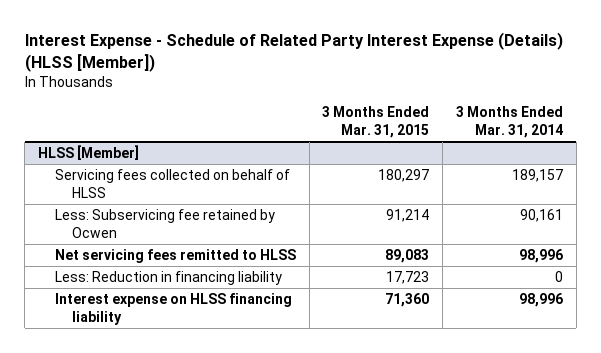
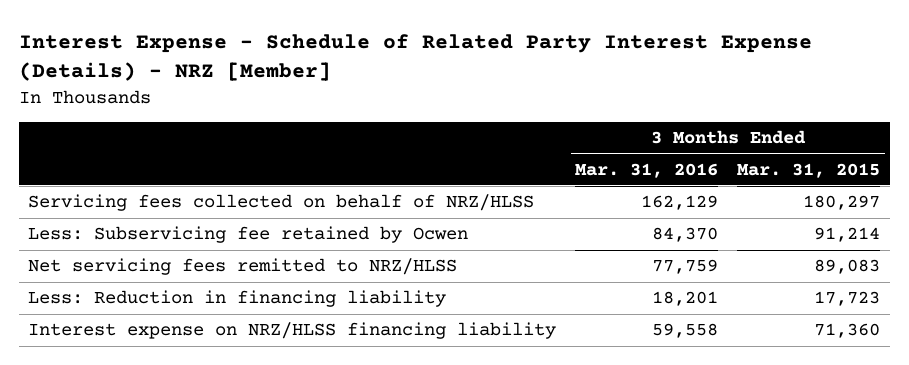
[24,32,563,73] Interest Expense - Schedule of Related Party Interest Expense (Details) (HLSS [Member]) -> [19,34,813,82] Interest Expense - Schedule of Related Party Interest Expense (Details) - NRZ [Member]
[455,106,563,139] 3 Months Ended Mar. 31, 2014 -> none
none -> [575,162,719,178] Mar. 31, 2016
[37,145,139,161] HLSS [Member] -> none
[55,169,291,199] Servicing fees collected on behalf of HLSS -> [28,194,535,212] Servicing fees collected on behalf of NRZ/HLSS
[55,249,297,264] Net servicing fees remitted to HLSS -> [28,258,458,276] Net servicing fees remitted to NRZ/HLSS
[55,293,293,326] Interest expense on HLSS financing liability -> [28,322,557,340] Interest expense on NRZ/HLSS financing liability

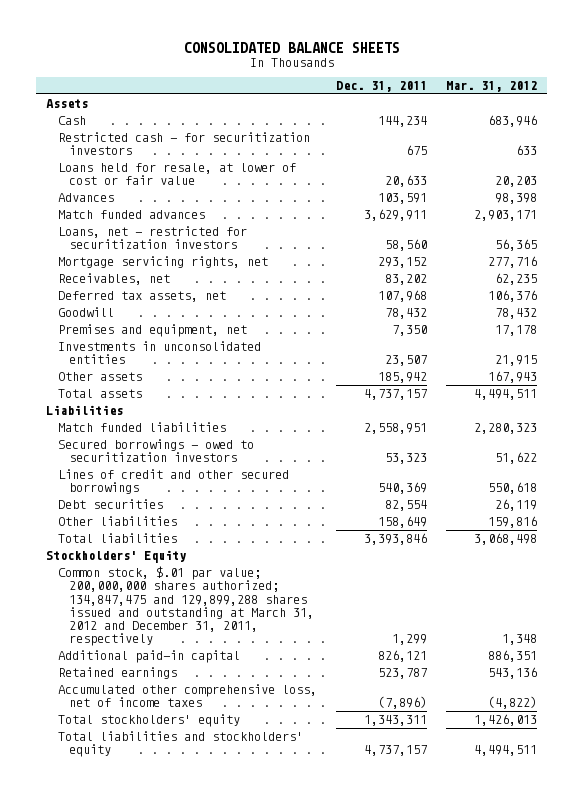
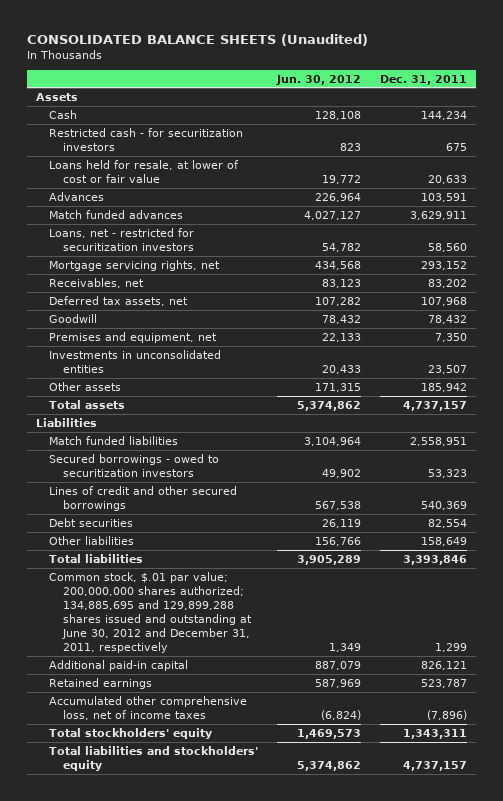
[183,41,400,53] CONSOLIDATED BALANCE SHEETS -> [26,33,368,46] CONSOLIDATED BALANCE SHEETS (Unaudited)
[446,81,538,93] Mar. 31, 2012 -> none
none -> [276,74,362,85] Jun. 30, 2012
[46,550,187,564] Stockholders' Equity -> none
[57,566,314,646] Common stock, $.01 par value; 200,000,000 shares authorized; 134,847,475 and 129,899,288 shares issued and outstanding at March 31, 2012 and December 31, 2011, respectively -> [49,571,252,653] Common stock, $.01 par value; 200,000,000 shares authorized; 134,885,695 and 129,899,288 shares issued and outstanding at June 30, 2012 and December 31, 2011, respectively

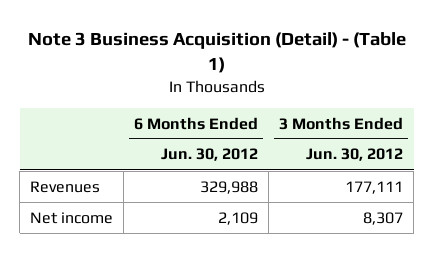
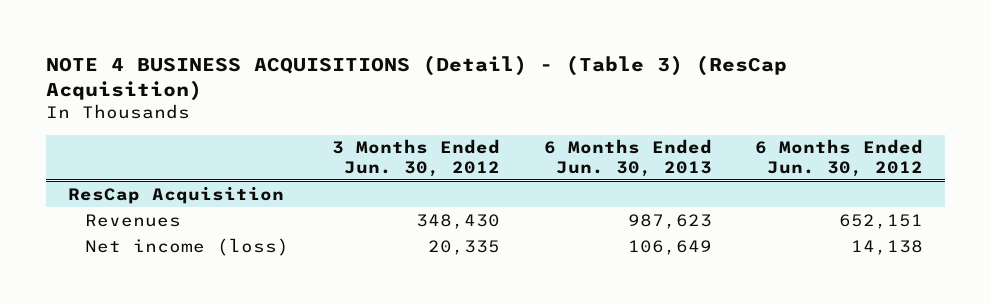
[27,31,406,73] Note 3 Business Acquisition (Detail) - (Table 1) -> [45,55,787,102] NOTE 4 BUSINESS ACQUISITIONS (Detail) - (Table 3) (ResCap Acquisition)
none -> [543,139,712,177] 6 Months Ended Jun. 30, 2013
none -> [67,185,284,204] ResCap Acquisition
[200,180,259,194] 329,988 -> [839,213,924,229] 652,151
[345,180,404,194] 177,111 -> [416,213,501,229] 348,430
[30,211,114,224] Net income -> [84,237,289,256] Net income (loss)
[218,211,259,225] 2,109 -> [851,239,924,255] 14,138
[363,211,404,225] 8,307 -> [428,239,501,255] 20,335

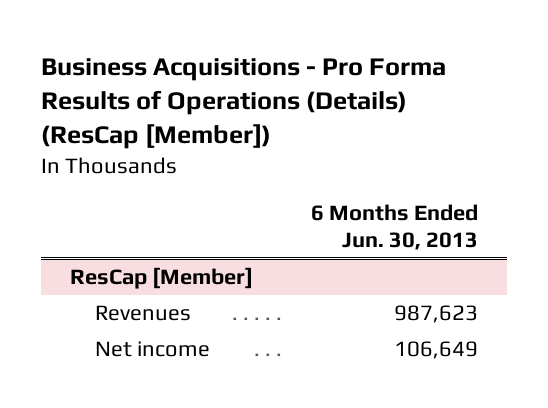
[45,55,787,102] NOTE 4 BUSINESS ACQUISITIONS (Detail) - (Table 3) (ResCap Acquisition) -> [40,57,446,150] Business Acquisitions - Pro Forma Results of Operations (Details) (ResCap [Member])
[332,139,501,177] 3 Months Ended Jun. 30, 2012 -> none
[755,139,924,177] 6 Months Ended Jun. 30, 2012 -> none
[67,185,284,204] ResCap Acquisition -> none
none -> [69,267,253,290] ResCap [Member]
[84,237,289,256] Net income (loss) -> [94,341,210,358] Net income

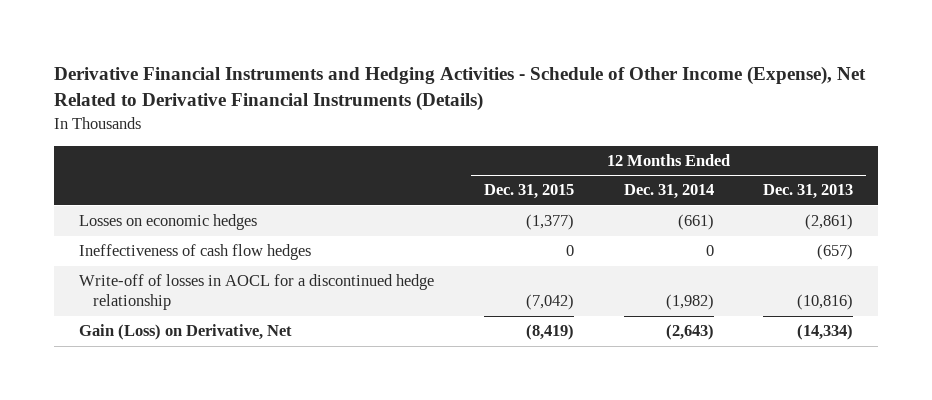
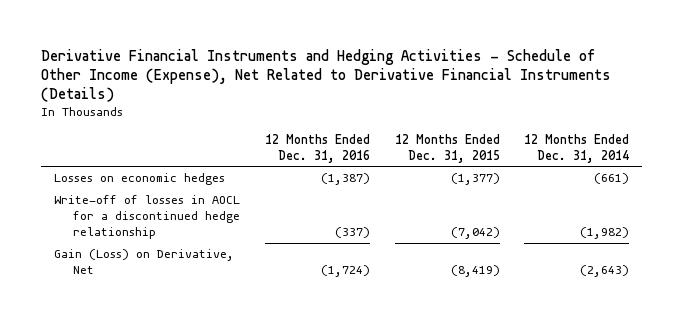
[763,184,854,200] Dec. 31, 2013 -> none
none -> [264,133,370,163] 12 Months Ended Dec. 31, 2016
[79,244,312,261] Ineffectiveness of cash flow hedges -> none

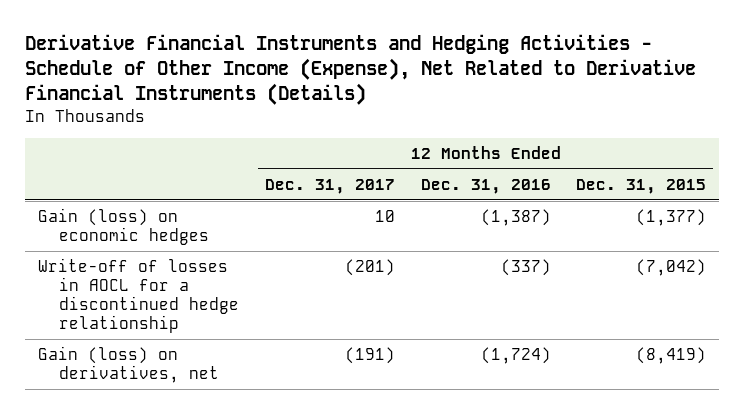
[524,133,630,163] 12 Months Ended Dec. 31, 2014 -> none
none -> [264,178,395,194] Dec. 31, 2017
[53,173,225,186] Losses on economic hedges -> [37,208,209,246] Gain (loss) on economic hedges
[53,249,234,275] Gain (Loss) on Derivative, Net -> [37,346,219,384] Gain (loss) on derivatives, net

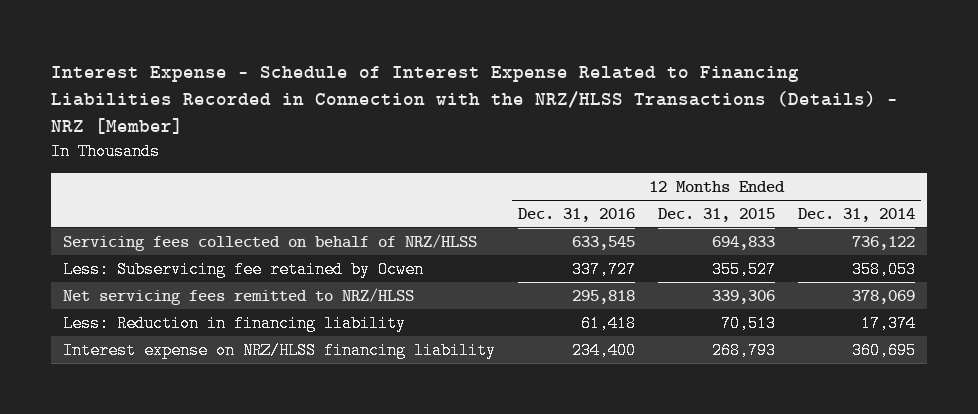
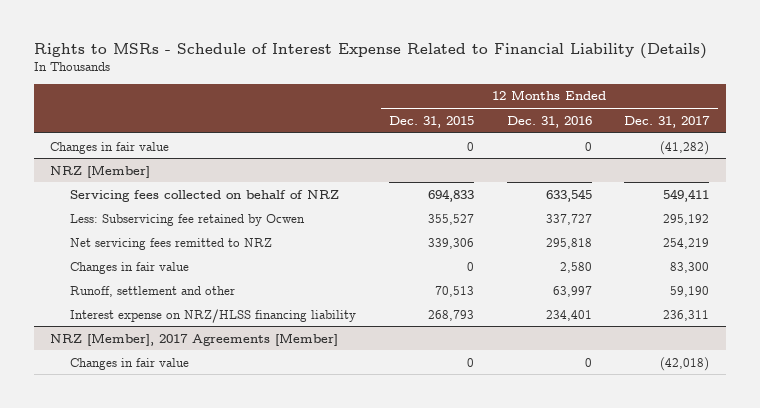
[51,66,899,135] Interest Expense - Schedule of Interest Expense Related to Financing Liabilities Recorded in Connection with the NRZ/HLSS Transactions (Details) - NRZ [Member] -> [33,42,707,59] Rights to MSRs - Schedule of Interest Expense Related to Financial Liability (Details)
[798,207,916,222] Dec. 31, 2014 -> none
none -> [624,115,711,128] Dec. 31, 2017
none -> [50,141,170,154] Changes in fair value
none -> [50,164,151,178] NRZ [Member]
[62,233,477,251] Servicing fees collected on behalf of NRZ/HLSS -> [69,189,339,202] Servicing fees collected on behalf of NRZ
[62,314,406,332] Less: Reduction in financing liability -> none
[62,287,414,305] Net servicing fees remitted to NRZ/HLSS -> [69,237,272,250] Net servicing fees remitted to NRZ
none -> [69,261,189,274] Changes in fair value
none -> [69,285,235,297] Runoff, settlement and other
[571,341,636,359] 234,400 -> [545,309,592,321] 234,401
none -> [50,332,339,346] NRZ [Member], 2017 Agreements [Member]
none -> [69,357,189,370] Changes in fair value

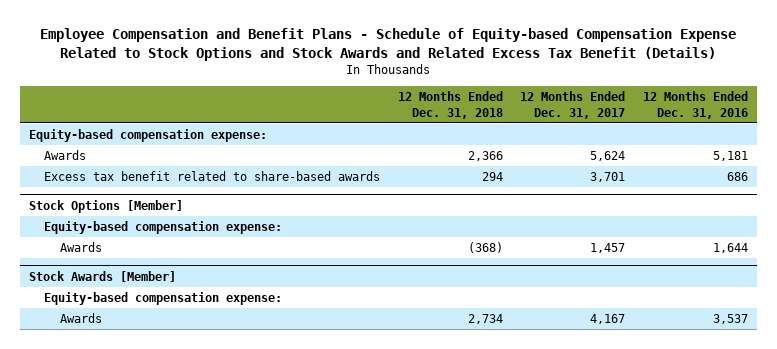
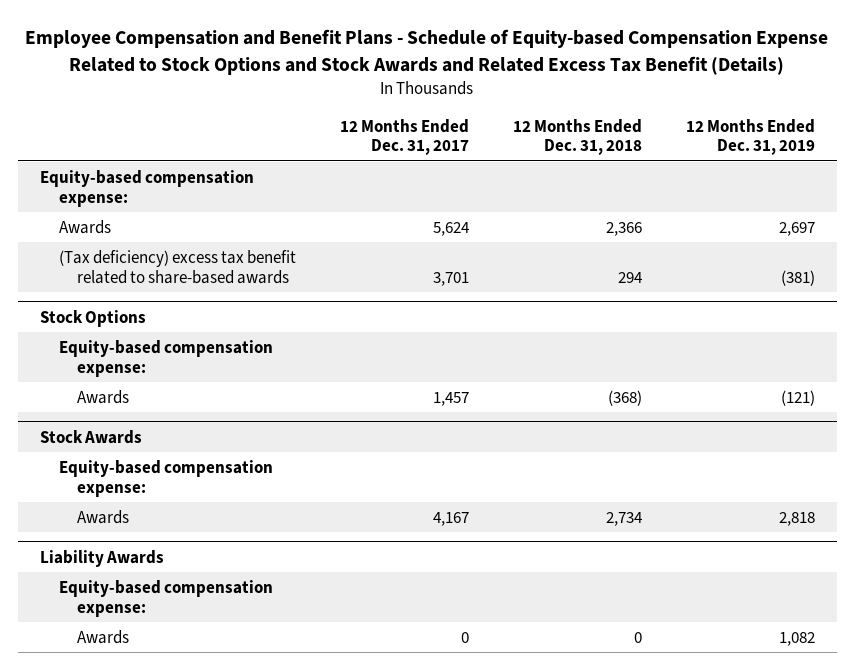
[642,91,748,119] 12 Months Ended Dec. 31, 2016 -> none
none -> [685,118,815,156] 12 Months Ended Dec. 31, 2019
[44,170,381,181] Excess tax benefit related to share-based awards -> [58,249,296,284] (Tax deficiency) excess tax benefit related to share-based awards
[28,199,183,213] Stock Options [Member] -> [39,309,146,327] Stock Options
[28,270,176,282] Stock Awards [Member] -> [39,429,142,444] Stock Awards
none -> [39,549,164,567] Liability Awards
none -> [58,579,273,617] Equity-based compensation expense:
none -> [77,629,130,644] Awards

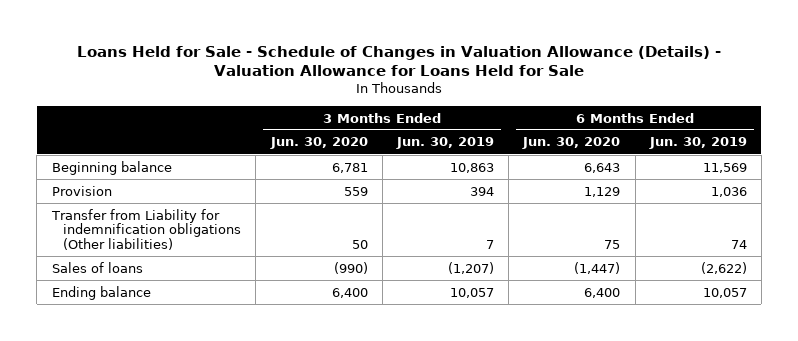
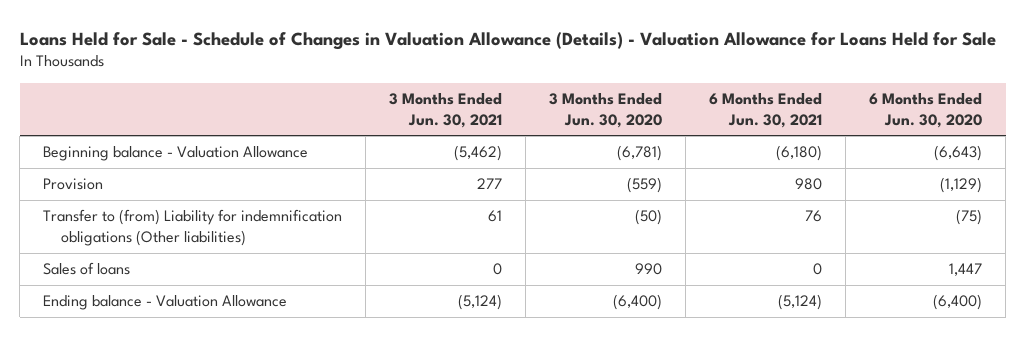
[395,137,494,150] Jun. 30, 2019 -> none
[648,137,747,150] Jun. 30, 2019 -> none
none -> [389,93,503,128] 3 Months Ended Jun. 30, 2021
none -> [709,93,823,128] 6 Months Ended Jun. 30, 2021
[51,160,172,175] Beginning balance -> [43,146,309,162] Beginning balance - Valuation Allowance
[331,162,368,173] 6,781 -> [617,145,663,162] (6,781)
[584,162,621,173] 6,643 -> [934,145,983,162] (6,643)
[343,186,368,196] 559 -> [627,177,663,194] (559)
[584,186,621,197] 1,129 -> [940,177,983,194] (1,129)
[50,208,242,250] Transfer from Liability for indemnification obligations (Other liabilities) -> [43,209,343,247] Transfer to (from) Liability for indemnification obligations (Other liabilities)
[351,239,368,249] 50 -> [635,209,663,226] (50)
[604,239,621,249] 75 -> [956,209,983,226] (75)
[333,261,368,274] (990) -> [635,263,663,276] 990
[574,261,621,274] (1,447) -> [949,263,983,277] 1,447
[51,285,151,300] Ending balance -> [43,295,288,311] Ending balance - Valuation Allowance
[331,287,368,298] 6,400 -> [613,294,663,311] (6,400)
[584,287,621,298] 6,400 -> [933,294,983,311] (6,400)

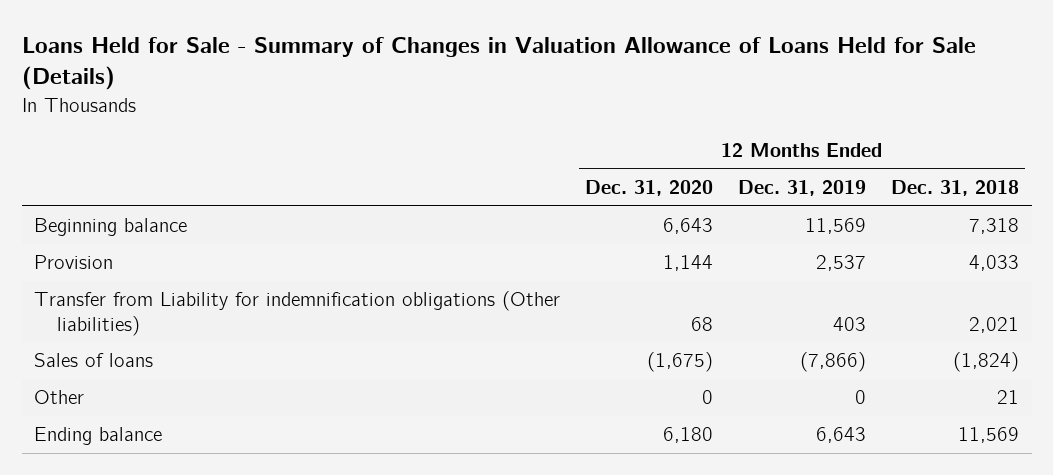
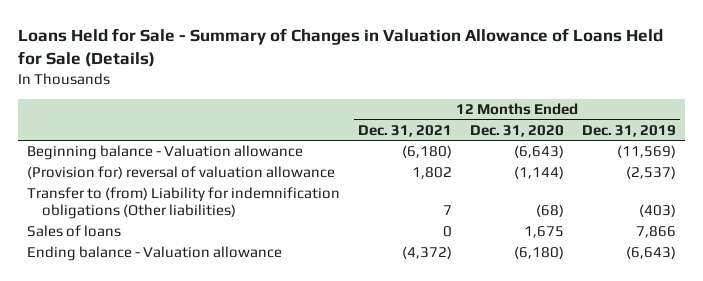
[891,180,1020,197] Dec. 31, 2018 -> none
none -> [358,124,453,137] Dec. 31, 2021
[34,255,114,270] Provision -> none
[34,390,85,405] Other -> none
[34,218,188,237] Beginning balance -> [27,145,304,161] Beginning balance - Valuation allowance
[663,218,714,235] 6,643 -> [514,145,565,159] (6,643)
[805,218,867,235] 11,569 -> [616,145,676,159] (11,569)
none -> [27,166,336,180] (Provision for) reversal of valuation allowance
[34,291,561,336] Transfer from Liability for indemnification obligations (Other liabilities) -> [27,187,341,220] Transfer to (from) Liability for indemnification obligations (Other liabilities)
[691,316,714,331] 68 -> [536,204,565,218] (68)
[833,316,867,331] 403 -> [638,204,676,218] (403)
[647,352,714,373] (1,675) -> [524,226,565,239] 1,675
[800,352,867,373] (7,866) -> [635,226,676,239] 7,866
[34,427,163,446] Ending balance -> [27,246,283,262] Ending balance - Valuation allowance
[663,427,714,444] 6,180 -> [514,246,565,260] (6,180)
[816,427,867,444] 6,643 -> [625,246,676,260] (6,643)

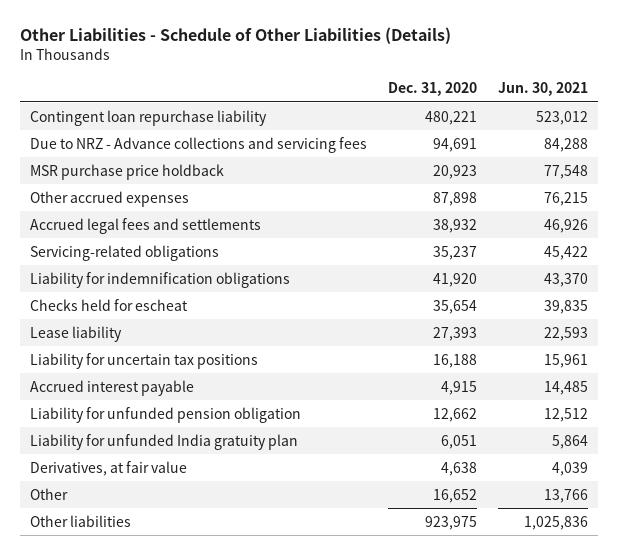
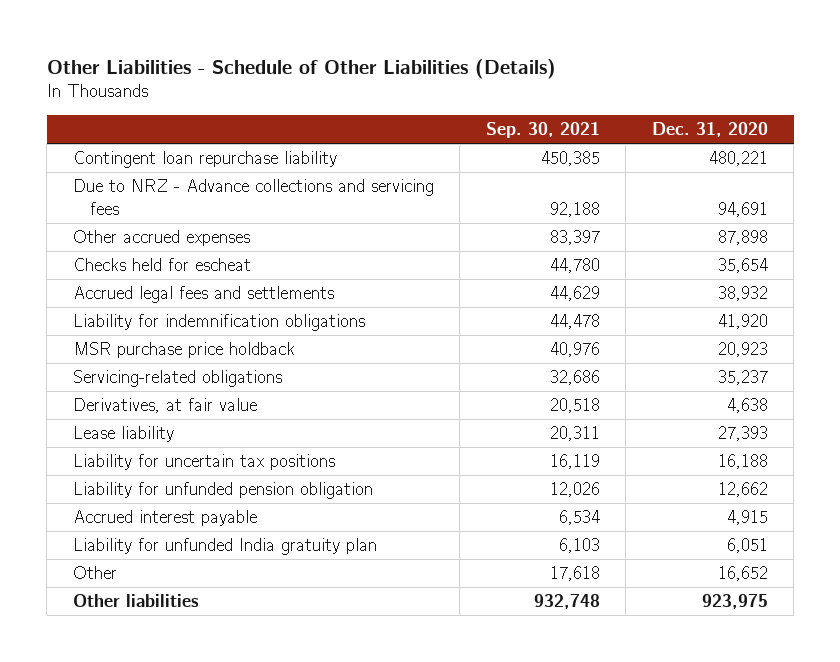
[497,81,588,96] Jun. 30, 2021 -> none
none -> [485,121,600,138] Sep. 30, 2021
[29,298,188,311] Checks held for escheat -> [72,258,251,272] Checks held for escheat
[29,163,224,180] MSR purchase price holdback -> [72,342,295,359] MSR purchase price holdback
[29,244,219,261] Servicing-related obligations -> [72,370,282,388] Servicing-related obligations
[29,460,187,476] Derivatives, at fair value -> [72,398,257,414] Derivatives, at fair value
[29,379,194,396] Accrued interest payable -> [72,510,257,527] Accrued interest payable

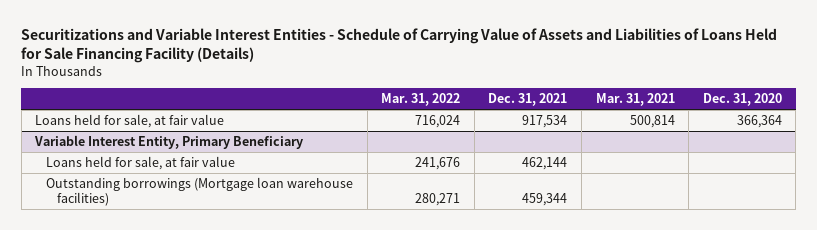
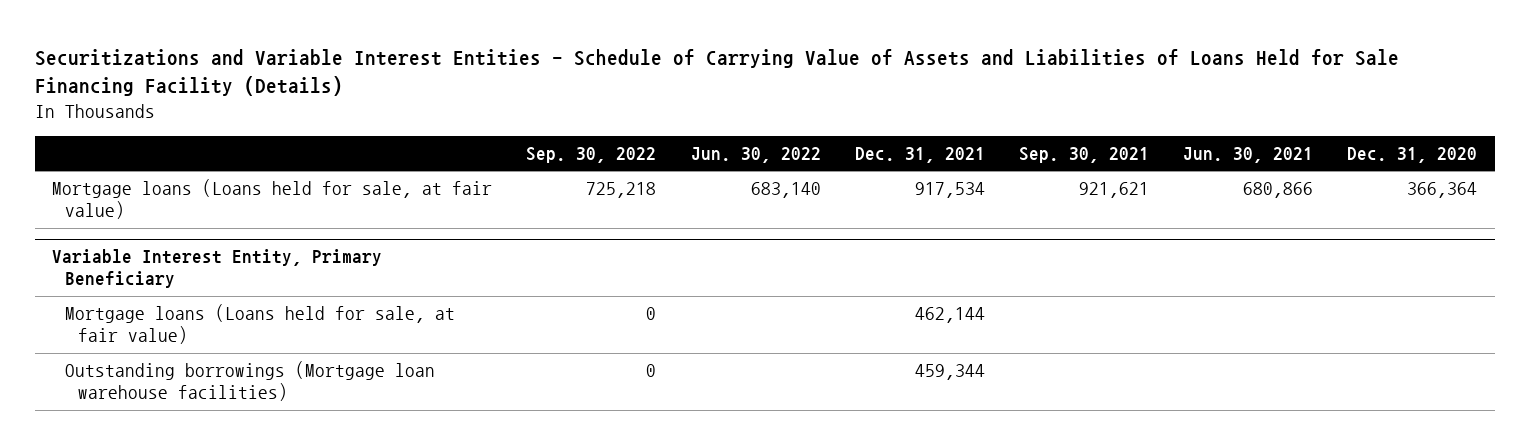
[381,93,461,107] Mar. 31, 2022 -> none
[595,93,675,107] Mar. 31, 2021 -> none
none -> [526,146,657,163] Sep. 30, 2022
none -> [690,146,821,163] Jun. 30, 2022
none -> [1018,146,1149,163] Sep. 30, 2021
none -> [1183,146,1314,163] Jun. 30, 2021
[35,114,225,129] Loans held for sale, at fair value -> [52,179,493,220] Mortgage loans (Loans held for sale, at fair value)
[46,156,236,171] Loans held for sale, at fair value -> [65,304,456,345] Mortgage loans (Loans held for sale, at fair value)

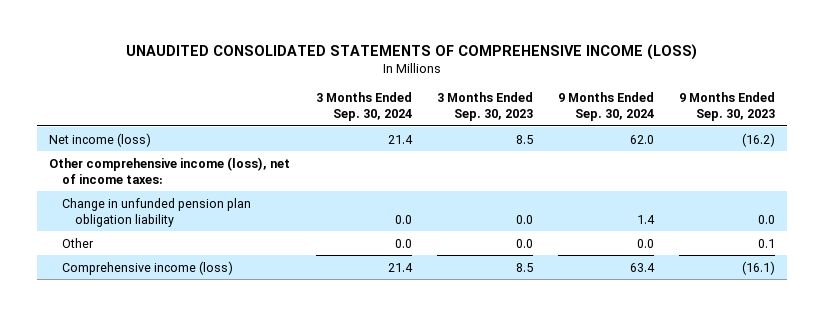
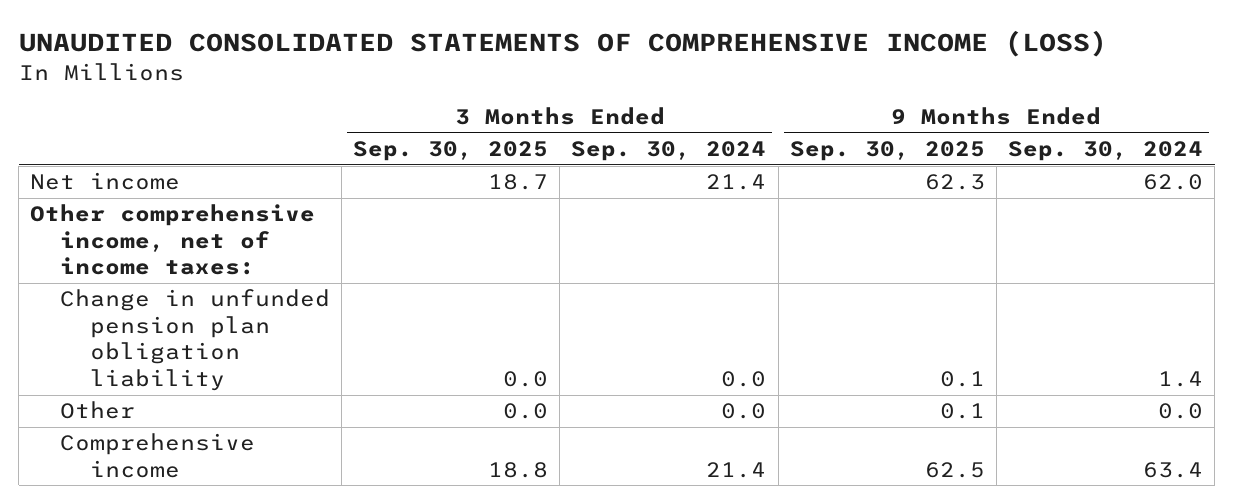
[436,92,533,122] 3 Months Ended Sep. 30, 2023 -> none
[678,92,775,122] 9 Months Ended Sep. 30, 2023 -> none
none -> [353,141,549,162] Sep. 30, 2025
none -> [789,141,985,162] Sep. 30, 2025
[49,132,152,147] Net income (loss) -> [30,172,181,191] Net income
[49,156,291,184] Other comprehensive income (loss), net of income taxes: -> [30,204,316,276] Other comprehensive income, net of income taxes:
[62,260,234,275] Comprehensive income (loss) -> [59,433,255,478] Comprehensive income

